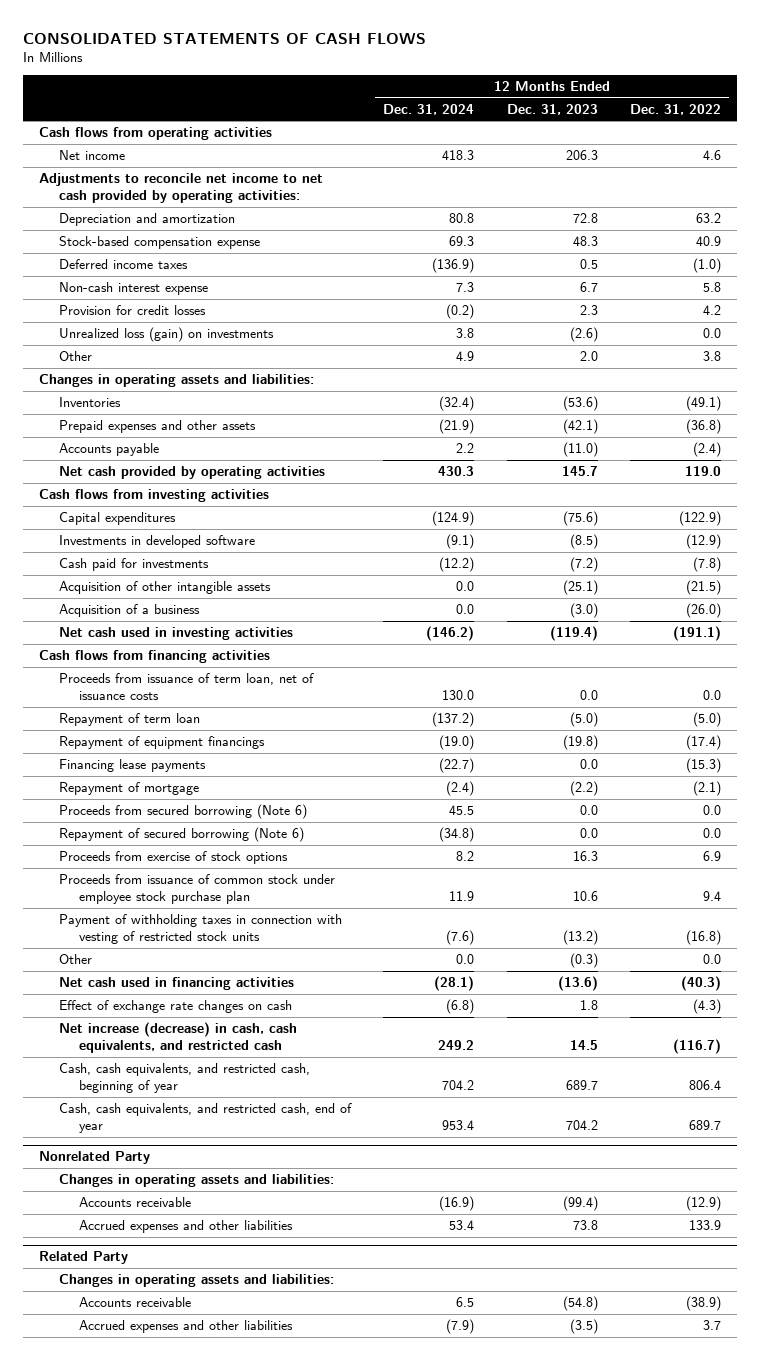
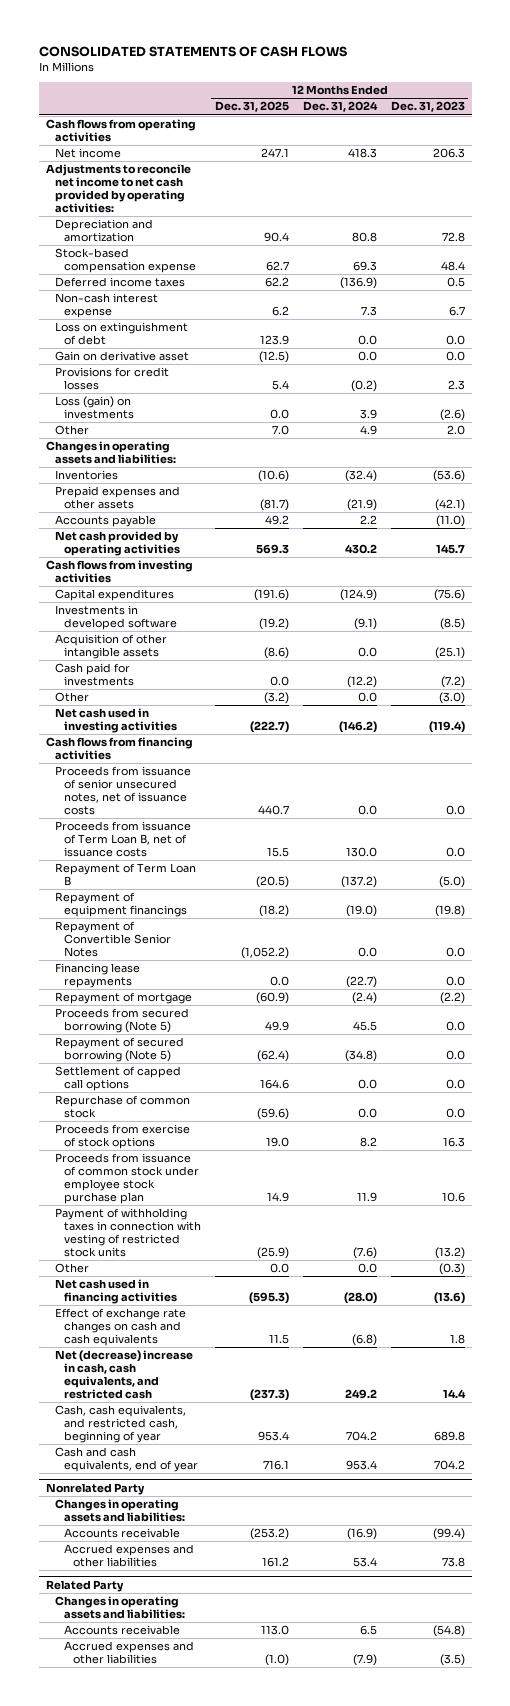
[629,103,721,115] Dec. 31, 2022 -> none
none -> [214,101,289,113] Dec. 31, 2025
[572,235,598,246] 48.3 -> [440,261,465,272] 48.4
none -> [54,322,188,346] Loss on extinguishment of debt
none -> [54,351,189,362] Gain on derivative asset
[59,304,207,315] Provision for credit losses -> [54,367,169,391] Provisions for credit losses
[59,326,275,342] Unrealized loss (gain) on investments -> [54,396,134,420] Loss (gain) on investments
[456,327,475,338] 3.8 -> [359,409,377,420] 3.9
[438,465,475,476] 430.3 -> [344,544,377,555] 430.2
[59,603,201,617] Acquisition of a business -> none
[59,557,210,571] Cash paid for investments -> [54,663,134,687] Cash paid for investments
none -> [54,692,89,703] Other
none -> [54,766,191,816] Proceeds from issuance of senior unsecured notes, net of issuance costs
[59,672,315,700] Proceeds from issuance of term loan, net of issuance costs -> [54,821,191,858] Proceeds from issuance of Term Loan B, net of issuance costs
[59,712,201,726] Repayment of term loan -> [54,863,196,887] Repayment of Term Loan B
none -> [54,921,171,958] Repayment of Convertible Senior Notes
[59,758,207,772] Financing lease payments -> [54,963,140,989] Financing lease repayments
[59,803,308,819] Proceeds from secured borrowing (Note 6) -> [54,1008,189,1034] Proceeds from secured borrowing (Note 5)
[59,826,305,842] Repayment of secured borrowing (Note 6) -> [54,1037,184,1063] Repayment of secured borrowing (Note 5)
none -> [54,1066,181,1092] Settlement of capped call options
none -> [54,1095,190,1119] Repurchase of common stock
[434,975,475,991] (28.1) -> [343,1292,377,1305] (28.0)
[59,999,293,1013] Effect of exchange rate changes on cash -> [54,1308,186,1347] Effect of exchange rate changes on cash and cash equivalents
[59,1021,298,1053] Net increase (decrease) in cash, cash equivalents, and restricted cash -> [54,1350,193,1400] Net (decrease) increase in cash, cash equivalents, and restricted cash
[569,1039,598,1050] 14.5 -> [442,1389,466,1399] 14.4
[565,1079,598,1090] 689.7 -> [433,1431,465,1442] 689.8
[59,1102,353,1133] Cash, cash equivalents, and restricted cash, end of year -> [54,1447,198,1473] Cash and cash equivalents, end of year

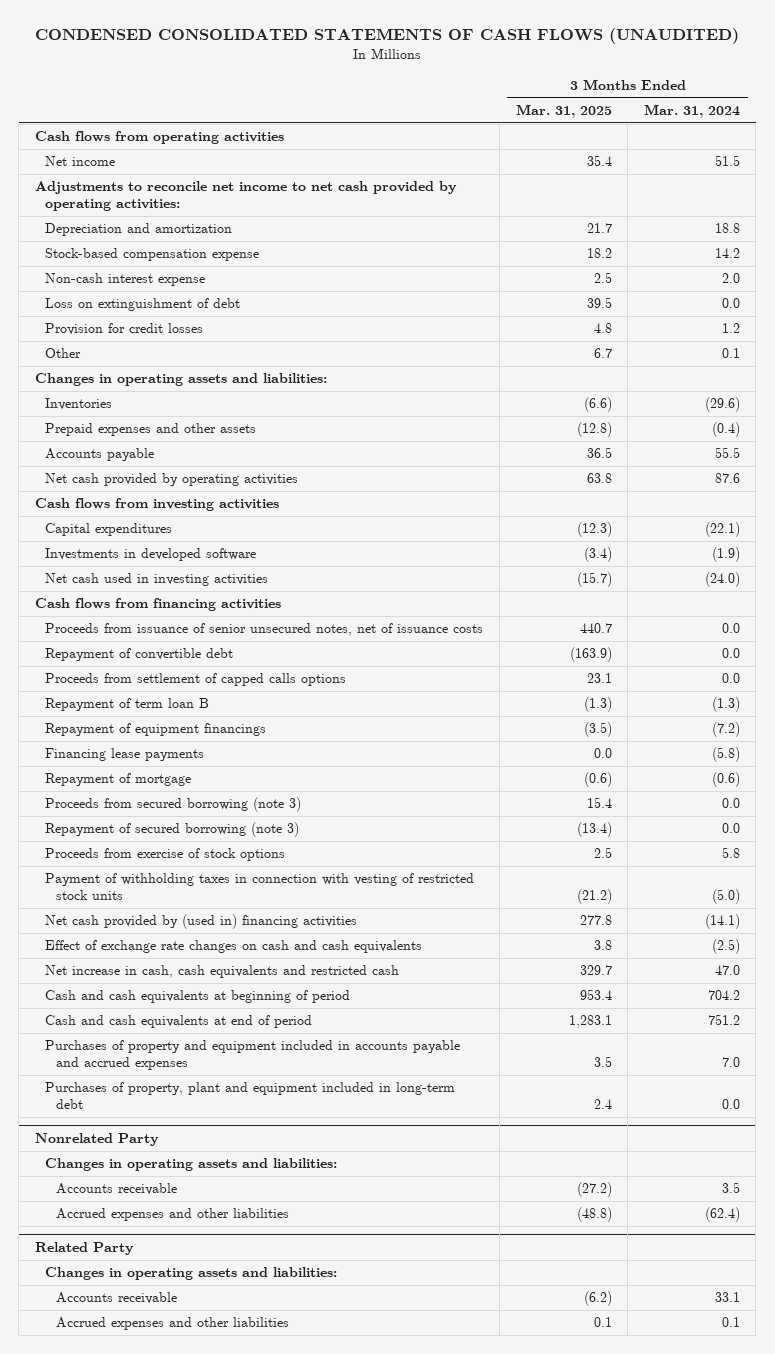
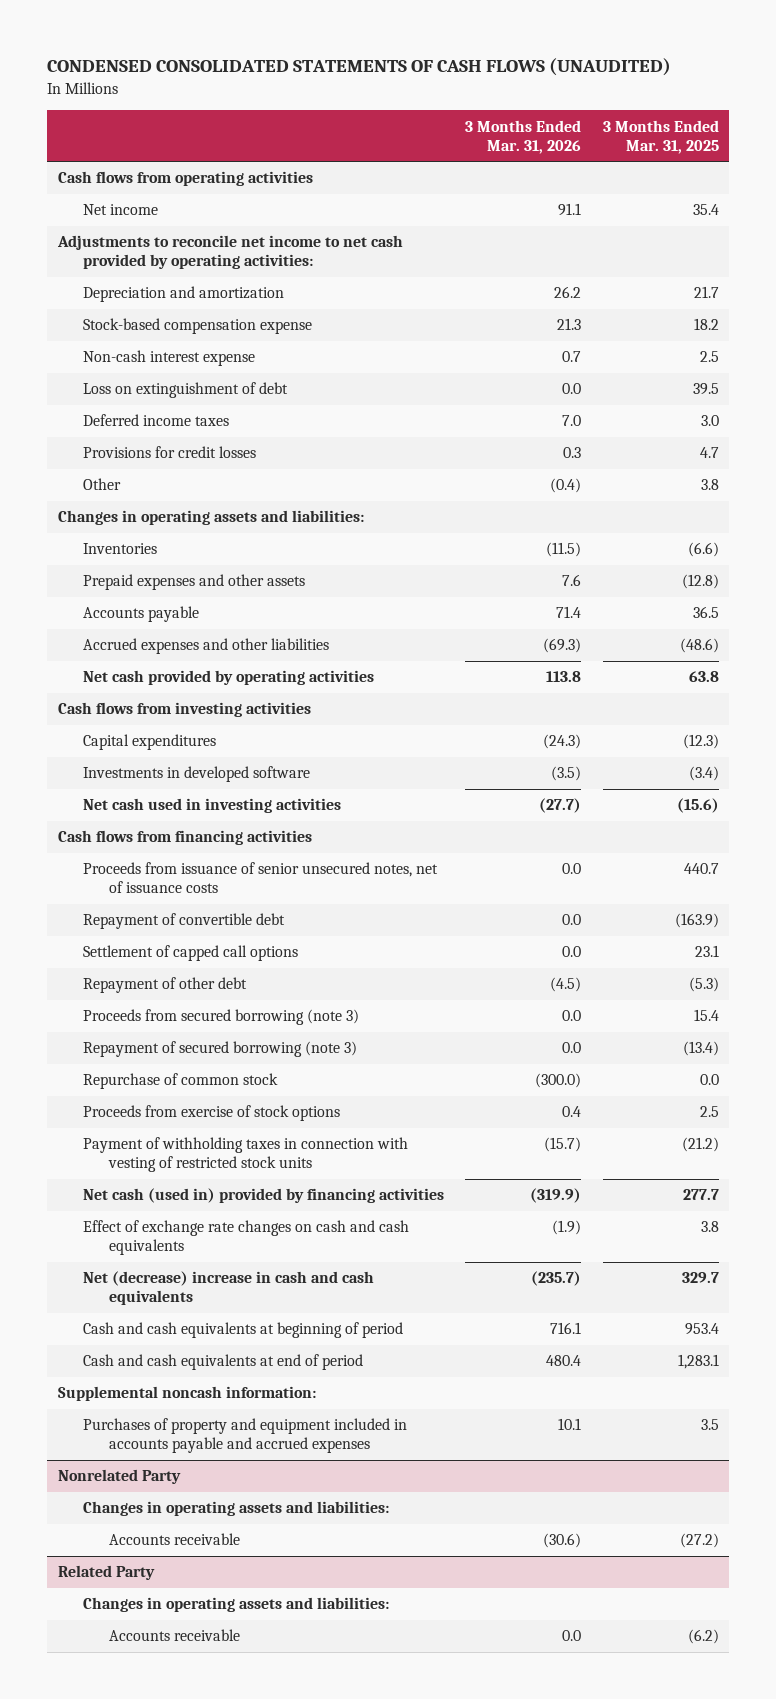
[643,103,740,118] Mar. 31, 2024 -> none
none -> [465,119,582,154] 3 Months Ended Mar. 31, 2026
none -> [83,414,230,427] Deferred income taxes
[45,323,204,336] Provision for credit losses -> [83,446,257,459] Provisions for credit losses
[593,323,612,334] 4.8 -> [699,447,719,459] 4.7
[593,348,612,359] 6.7 -> [700,479,719,491] 3.8
none -> [83,638,330,655] Accrued expenses and other liabilities
[576,572,612,588] (15.7) -> [676,798,719,814] (15.6)
[45,698,210,712] Repayment of term loan B -> none
[45,723,267,737] Repayment of equipment financings -> none
[45,748,205,762] Financing lease payments -> none
[45,773,192,787] Repayment of mortgage -> none
[45,673,347,687] Proceeds from settlement of capped calls options -> [83,945,299,962] Settlement of capped call options
none -> [83,977,248,994] Repayment of other debt
none -> [83,1073,279,1090] Repurchase of common stock
[45,914,358,930] Net cash provided by (used in) financing activities -> [83,1188,445,1204] Net cash (used in) provided by financing activities
[579,915,612,926] 277.8 -> [682,1189,719,1201] 277.7
[45,965,400,979] Net increase in cash, cash equivalents and restricted cash -> [83,1271,375,1306] Net (decrease) increase in cash and cash equivalents
none -> [57,1386,316,1402] Supplemental noncash information:
[45,1082,456,1110] Purchases of property, plant and equipment included in long-term debt -> none
[55,1208,289,1222] Accrued expenses and other liabilities -> none
[55,1317,289,1331] Accrued expenses and other liabilities -> none

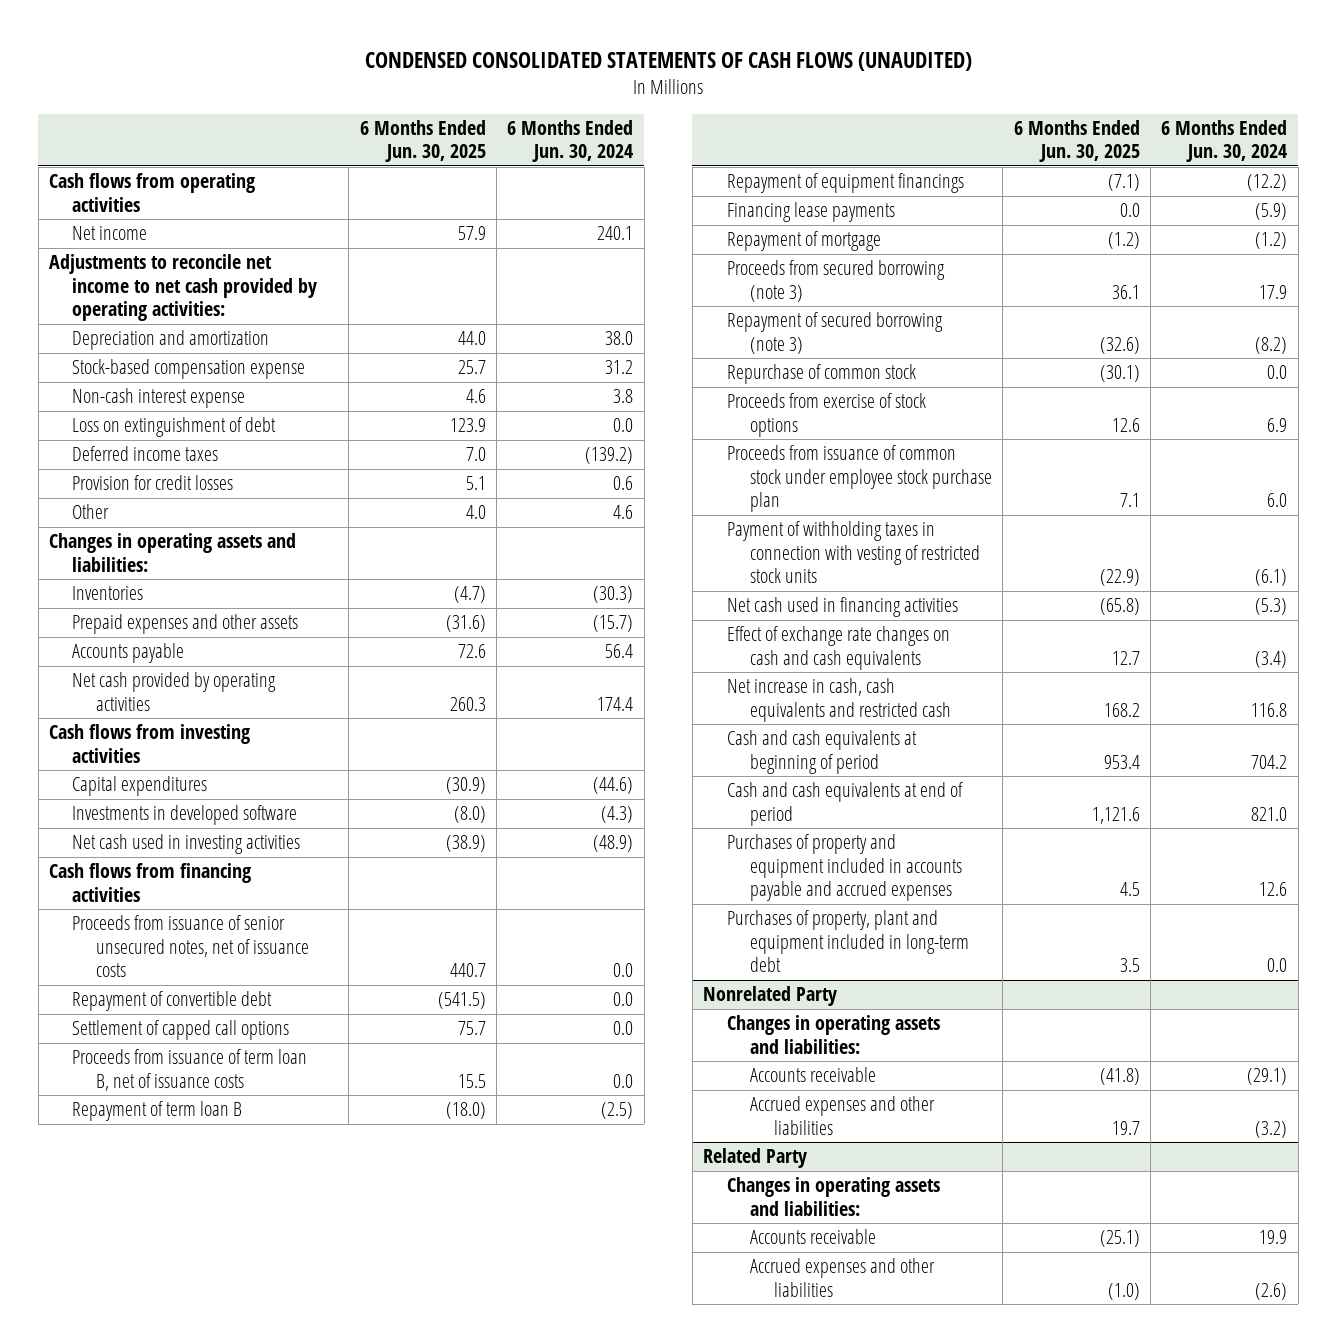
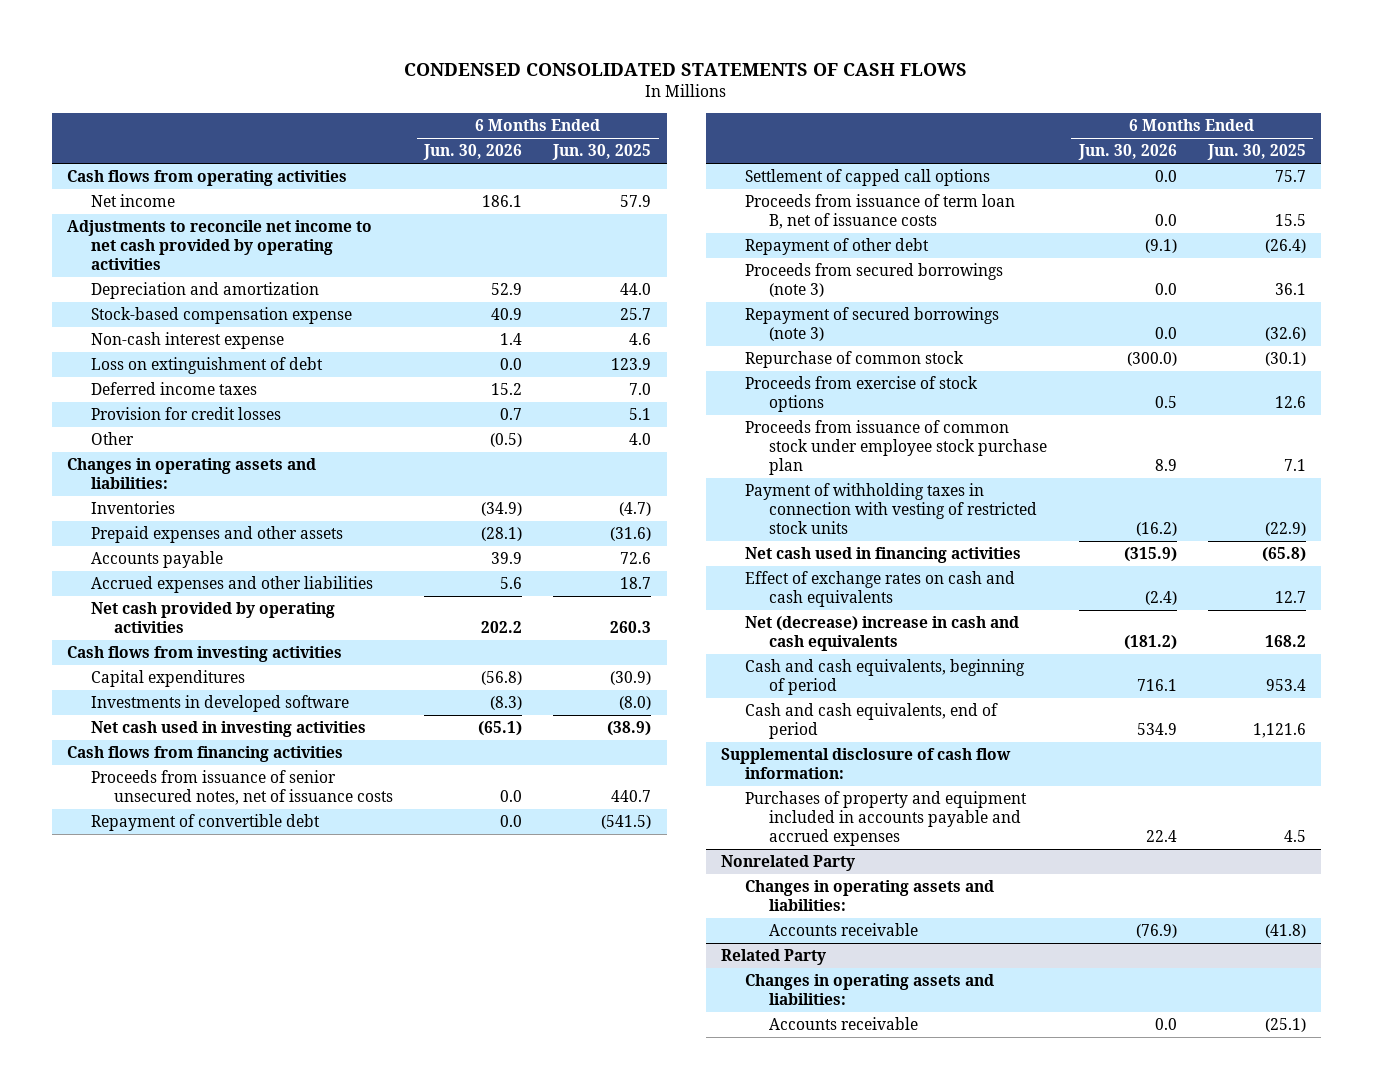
[365,52,973,72] CONDENSED CONSOLIDATED STATEMENTS OF CASH FLOWS (UNAUDITED) -> [404,62,968,76] CONDENSED CONSOLIDATED STATEMENTS OF CASH FLOWS
[507,119,634,163] 6 Months Ended Jun. 30, 2024 -> none
none -> [423,144,523,161] Jun. 30, 2026
[49,254,318,322] Adjustments to reconcile net income to net cash provided by operating activities: -> [67,220,373,270] Adjustments to reconcile net income to net cash provided by operating activities
none -> [90,576,373,594] Accrued expenses and other liabilities
[72,1101,243,1122] Repayment of term loan B -> none
[726,173,964,194] Repayment of equipment financings -> none
[726,202,895,223] Financing lease payments -> none
[726,231,881,252] Repayment of mortgage -> none
none -> [745,238,930,256] Repayment of other debt
[726,260,945,302] Proceeds from secured borrowing (note 3) -> [745,263,1004,297] Proceeds from secured borrowings (note 3)
[726,312,943,354] Repayment of secured borrowing (note 3) -> [745,307,1000,341] Repayment of secured borrowings (note 3)
[726,626,950,670] Effect of exchange rate changes on cash and cash equivalents -> [745,571,1016,607] Effect of exchange rates on cash and cash equivalents
[726,678,952,722] Net increase in cash, cash equivalents and restricted cash -> [745,616,1020,651] Net (decrease) increase in cash and cash equivalents
[726,730,917,774] Cash and cash equivalents at beginning of period -> [745,659,1026,695] Cash and cash equivalents, beginning of period
[726,782,963,826] Cash and cash equivalents at end of period -> [745,703,999,739] Cash and cash equivalents, end of period
none -> [721,748,1012,779] Supplemental disclosure of cash flow information:
[726,910,970,973] Purchases of property, plant and equipment included in long-term debt -> none
[750,1096,936,1135] Accrued expenses and other liabilities -> none
[750,1258,936,1297] Accrued expenses and other liabilities -> none

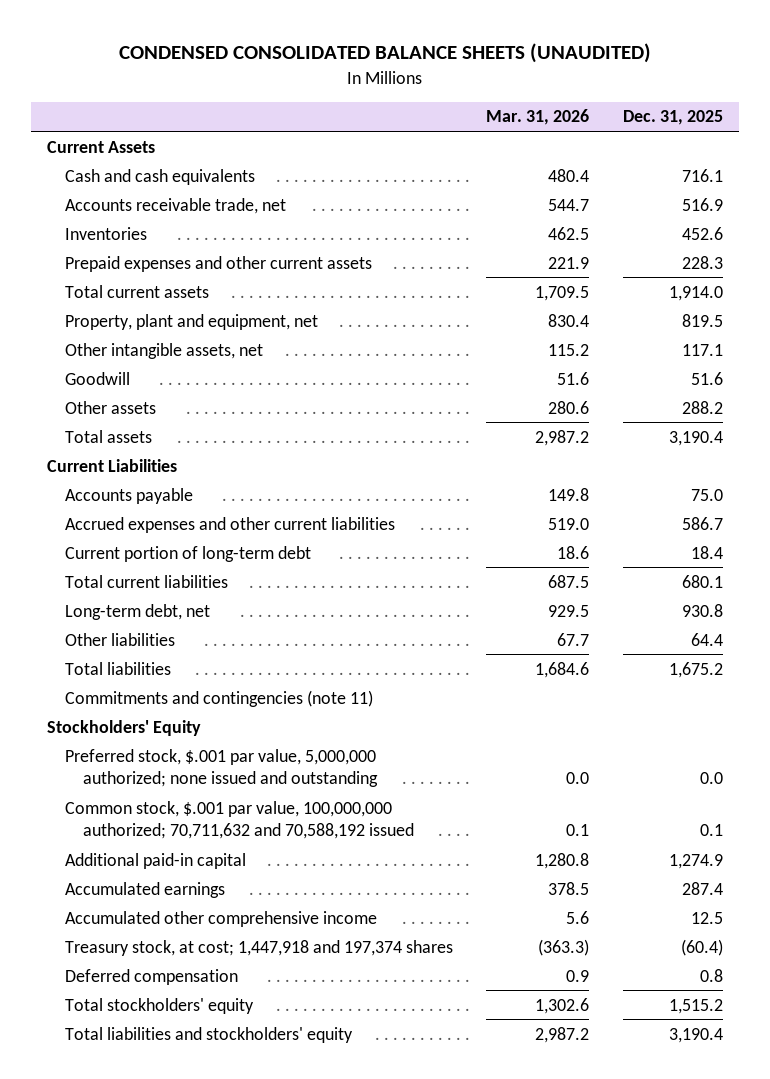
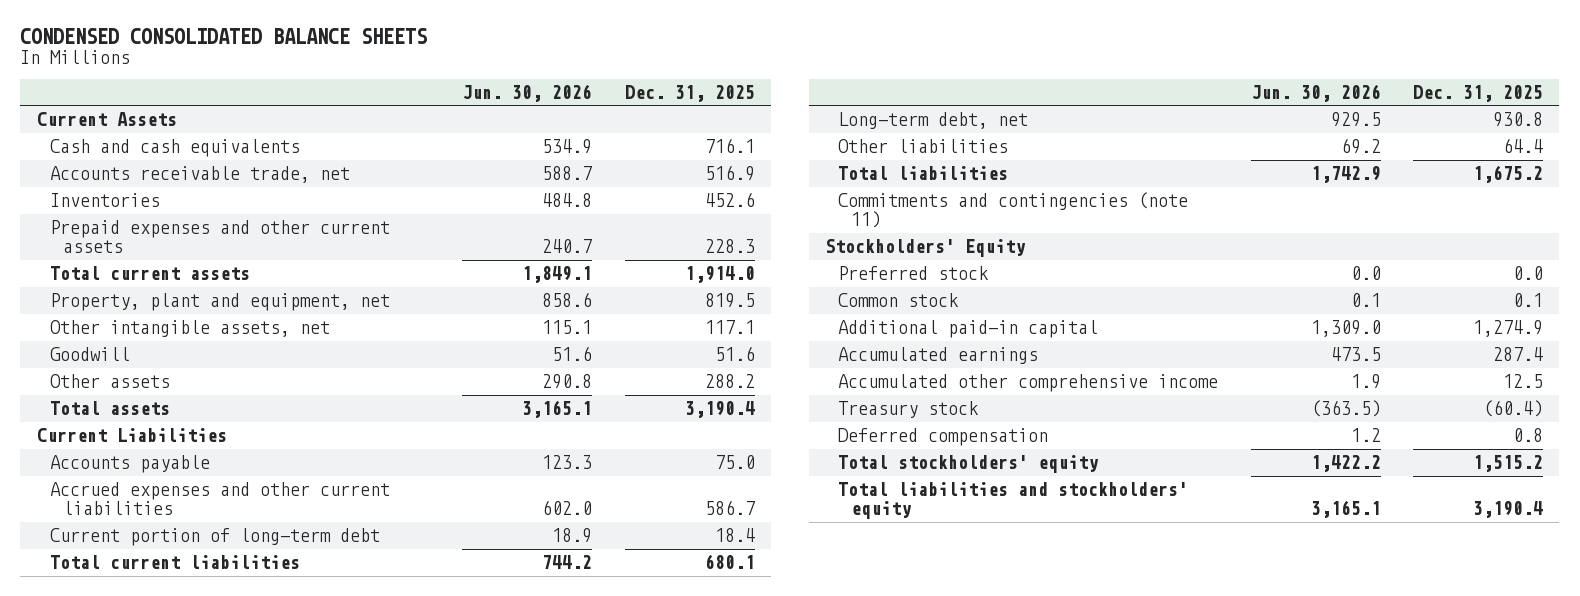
[118,43,651,64] CONDENSED CONSOLIDATED BALANCE SHEETS (UNAUDITED) -> [20,27,428,44] CONDENSED CONSOLIDATED BALANCE SHEETS
[486,109,590,126] Mar. 31, 2026 -> none
none -> [462,83,593,102] Jun. 30, 2026
[65,748,378,788] Preferred stock, $.001 par value, 5,000,000 authorized; none issued and outstanding -> [838,266,990,281] Preferred stock
[65,800,414,840] Common stock, $.001 par value, 100,000,000 authorized; 70,711,632 and 70,588,192 issued -> [838,293,960,308] Common stock
[65,939,454,956] Treasury stock, at cost; 1,447,918 and 197,374 shares -> [838,401,980,419] Treasury stock

